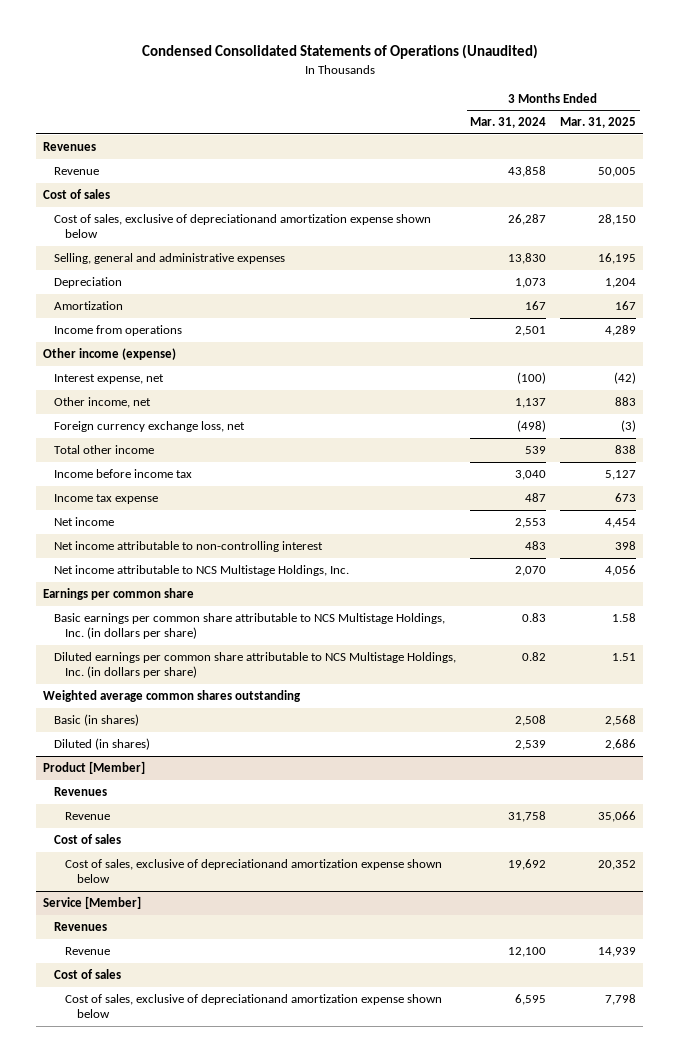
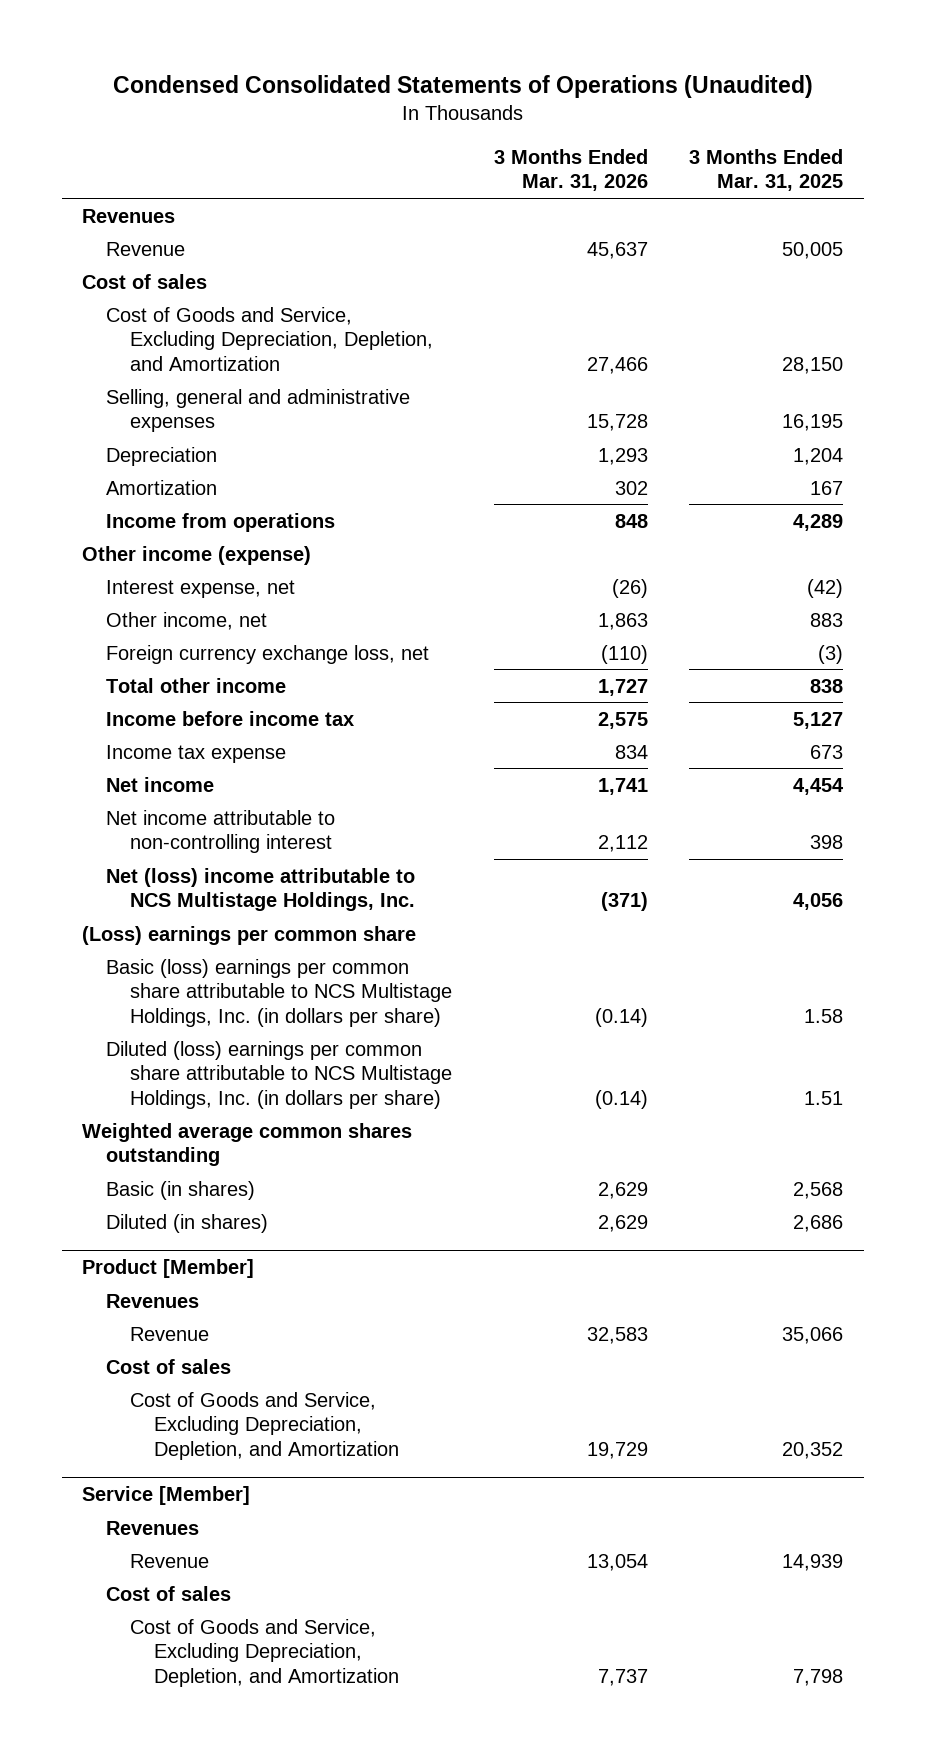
[470,117,547,129] Mar. 31, 2024 -> none
none -> [493,148,648,192] 3 Months Ended Mar. 31, 2026
[54,214,432,239] Cost of sales, exclusive of depreciationand amortization expense shown below -> [106,306,434,371] Cost of Goods and Service, Excluding Depreciation, Depletion, and Amortization
[54,565,350,577] Net income attributable to NCS Multistage Holdings, Inc. -> [106,867,416,912] Net (loss) income attributable to NCS Multistage Holdings, Inc.
[43,588,195,601] Earnings per common share -> [82,925,417,945] (Loss) earnings per common share
[54,613,446,640] Basic earnings per common share attributable to NCS Multistage Holdings, Inc. (in dollars per share) -> [106,958,453,1027] Basic (loss) earnings per common share attributable to NCS Multistage Holdings, Inc. (in dollars per share)
[54,652,457,679] Diluted earnings per common share attributable to NCS Multistage Holdings, Inc. (in dollars per share) -> [106,1040,453,1109] Diluted (loss) earnings per common share attributable to NCS Multistage Holdings, Inc. (in dollars per share)
[65,859,443,884] Cost of sales, exclusive of depreciationand amortization expense shown below -> [130,1391,400,1460] Cost of Goods and Service, Excluding Depreciation, Depletion, and Amortization
[65,994,443,1019] Cost of sales, exclusive of depreciationand amortization expense shown below -> [130,1618,400,1687] Cost of Goods and Service, Excluding Depreciation, Depletion, and Amortization

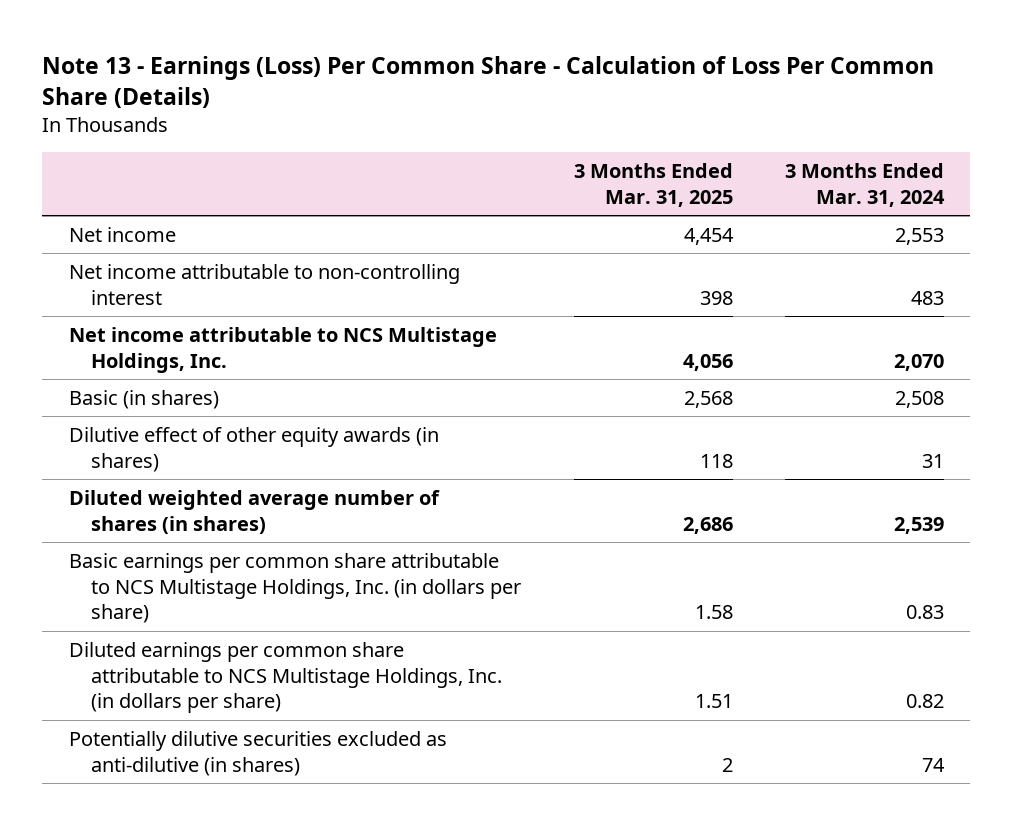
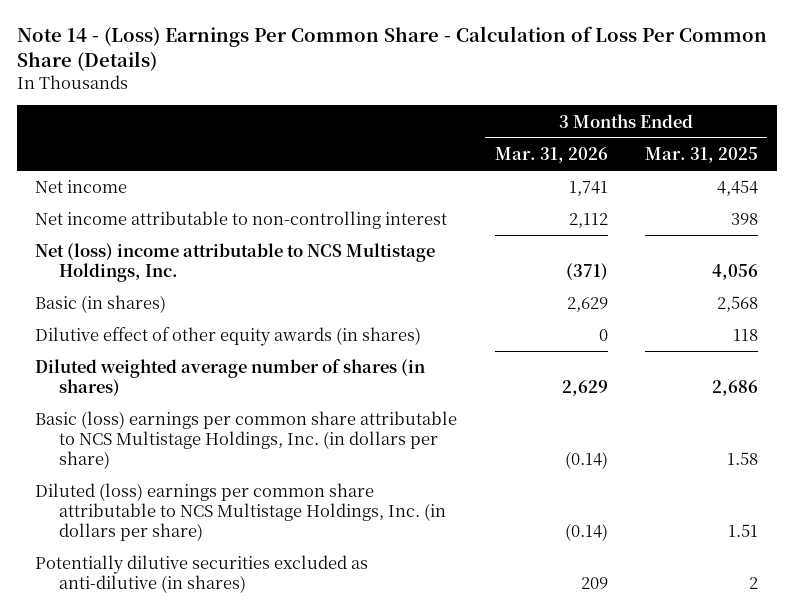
[42,55,935,108] Note 13 - Earnings (Loss) Per Common Share - Calculation of Loss Per Common Share (Details) -> [16,26,767,72] Note 14 - (Loss) Earnings Per Common Share - Calculation of Loss Per Common Share (Details)
[785,163,946,207] 3 Months Ended Mar. 31, 2024 -> none
none -> [494,146,608,163] Mar. 31, 2026
[68,326,497,373] Net income attributable to NCS Multistage Holdings, Inc. -> [35,243,436,283] Net (loss) income attributable to NCS Multistage Holdings, Inc.
[68,552,522,624] Basic earnings per common share attributable to NCS Multistage Holdings, Inc. (in dollars per share) -> [35,411,458,470] Basic (loss) earnings per common share attributable to NCS Multistage Holdings, Inc. (in dollars per share)
[68,641,503,714] Diluted earnings per common share attributable to NCS Multistage Holdings, Inc. (in dollars per share) -> [35,483,446,542] Diluted (loss) earnings per common share attributable to NCS Multistage Holdings, Inc. (in dollars per share)

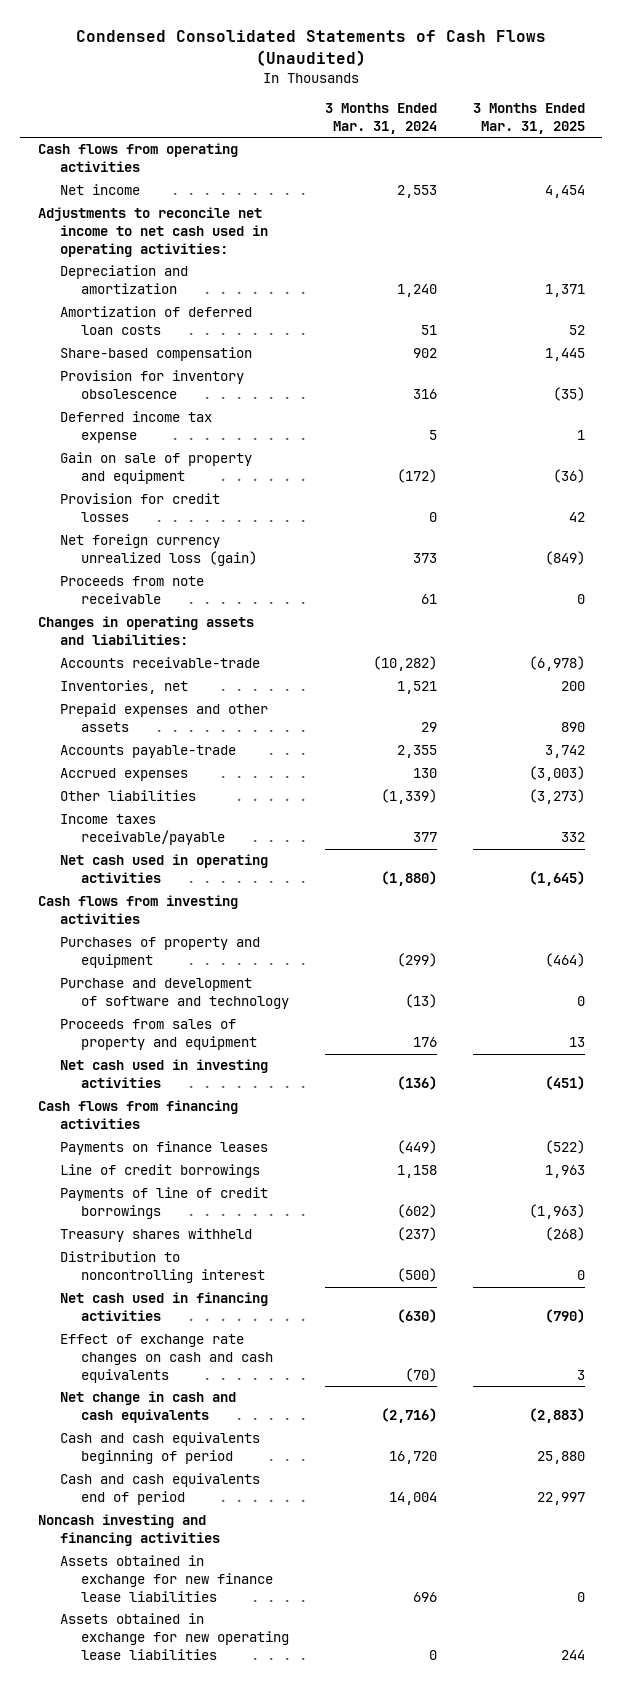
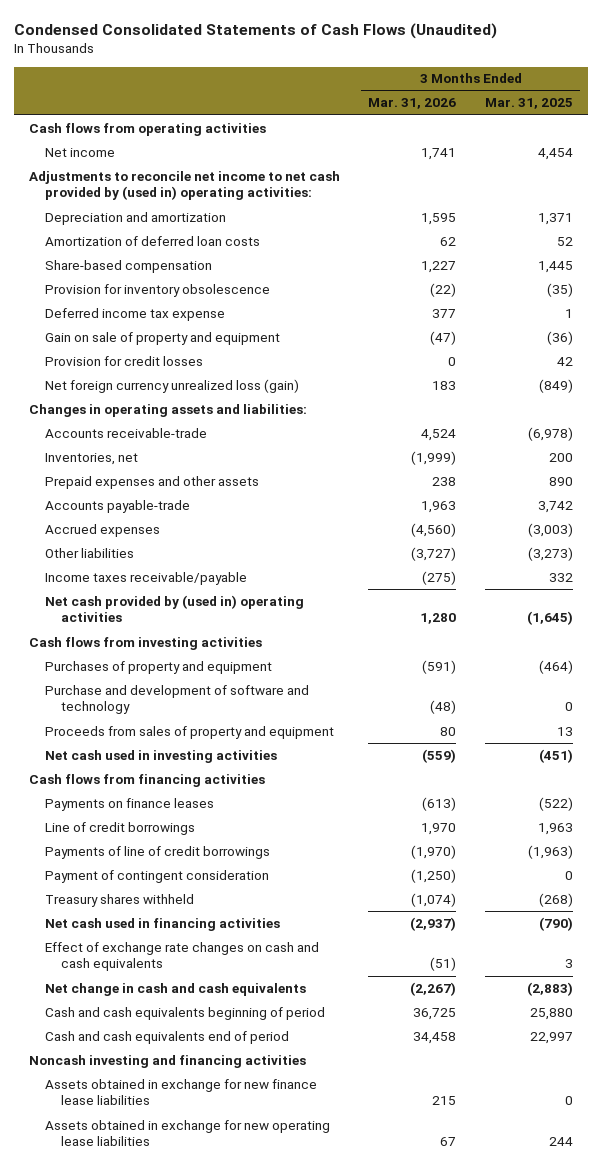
[324,103,437,134] 3 Months Ended Mar. 31, 2024 -> none
none -> [368,98,457,110] Mar. 31, 2026
[38,207,268,258] Adjustments to reconcile net income to net cash used in operating activities: -> [28,170,340,201] Adjustments to reconcile net income to net cash provided by (used in) operating activities:
[59,576,204,605] Proceeds from note receivable -> none
[59,854,268,884] Net cash used in operating activities -> [44,594,304,623] Net cash provided by (used in) operating activities
none -> [44,869,269,883] Payment of contingent consideration
[59,1251,266,1284] Distribution to noncontrolling interest -> none

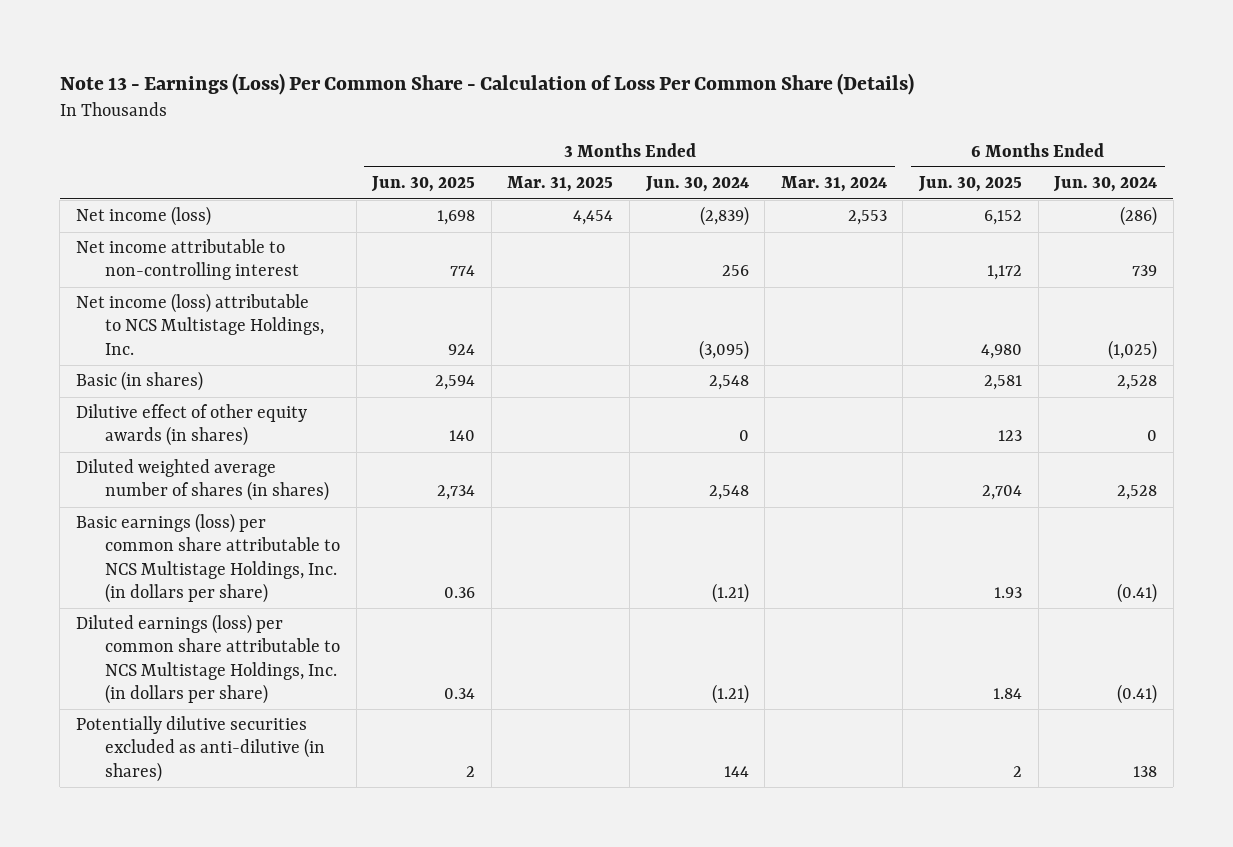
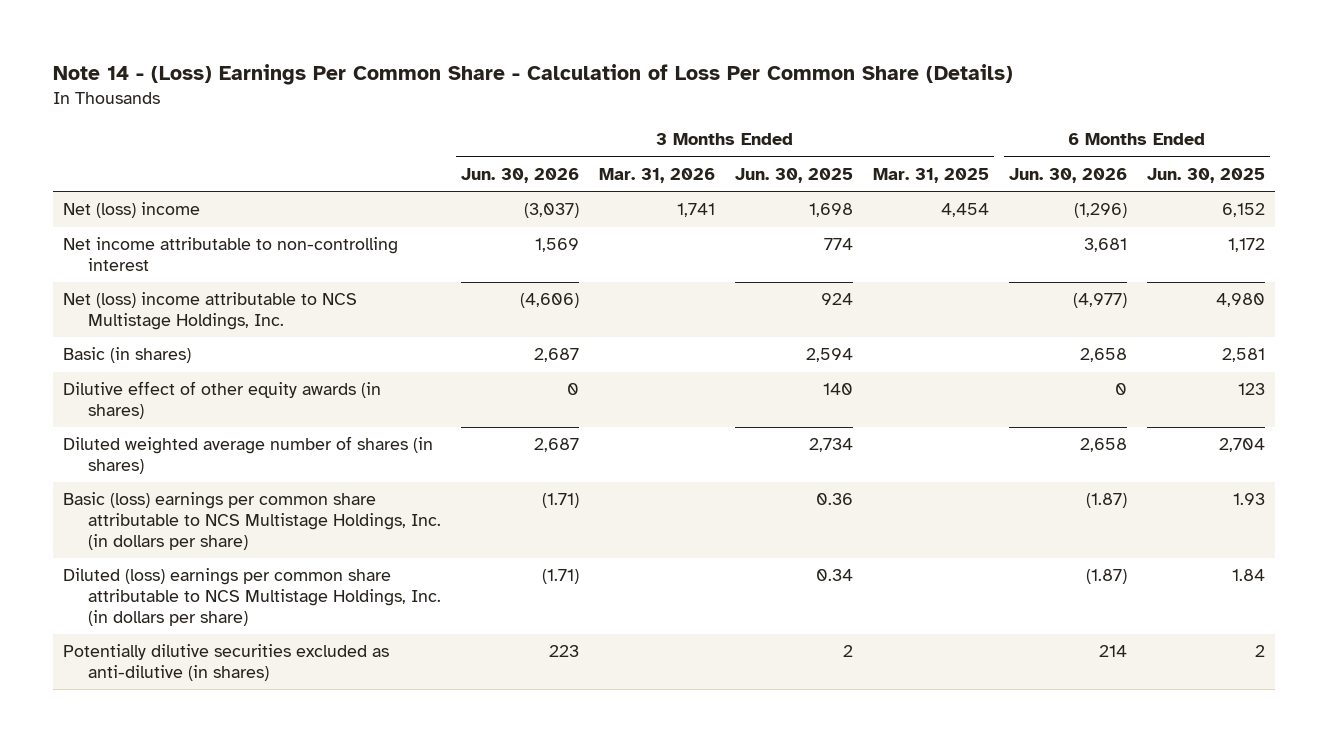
[59,72,914,95] Note 13 - Earnings (Loss) Per Common Share - Calculation of Loss Per Common Share (Details) -> [52,64,1013,86] Note 14 - (Loss) Earnings Per Common Share - Calculation of Loss Per Common Share (Details)
[644,176,749,193] Jun. 30, 2024 -> none
[780,176,887,193] Mar. 31, 2024 -> none
[1053,176,1158,193] Jun. 30, 2024 -> none
none -> [461,168,580,184] Jun. 30, 2026
none -> [598,168,715,184] Mar. 31, 2026
none -> [1008,168,1127,184] Jun. 30, 2026
[75,206,211,227] Net income (loss) -> [62,202,200,219] Net (loss) income
[75,293,325,355] Net income (loss) attributable to NCS Multistage Holdings, Inc. -> [62,292,357,331] Net (loss) income attributable to NCS Multistage Holdings, Inc.
[75,513,341,603] Basic earnings (loss) per common share attributable to NCS Multistage Holdings, Inc. (in dollars per share) -> [62,492,442,550] Basic (loss) earnings per common share attributable to NCS Multistage Holdings, Inc. (in dollars per share)
[75,614,341,704] Diluted earnings (loss) per common share attributable to NCS Multistage Holdings, Inc. (in dollars per share) -> [62,568,442,626] Diluted (loss) earnings per common share attributable to NCS Multistage Holdings, Inc. (in dollars per share)

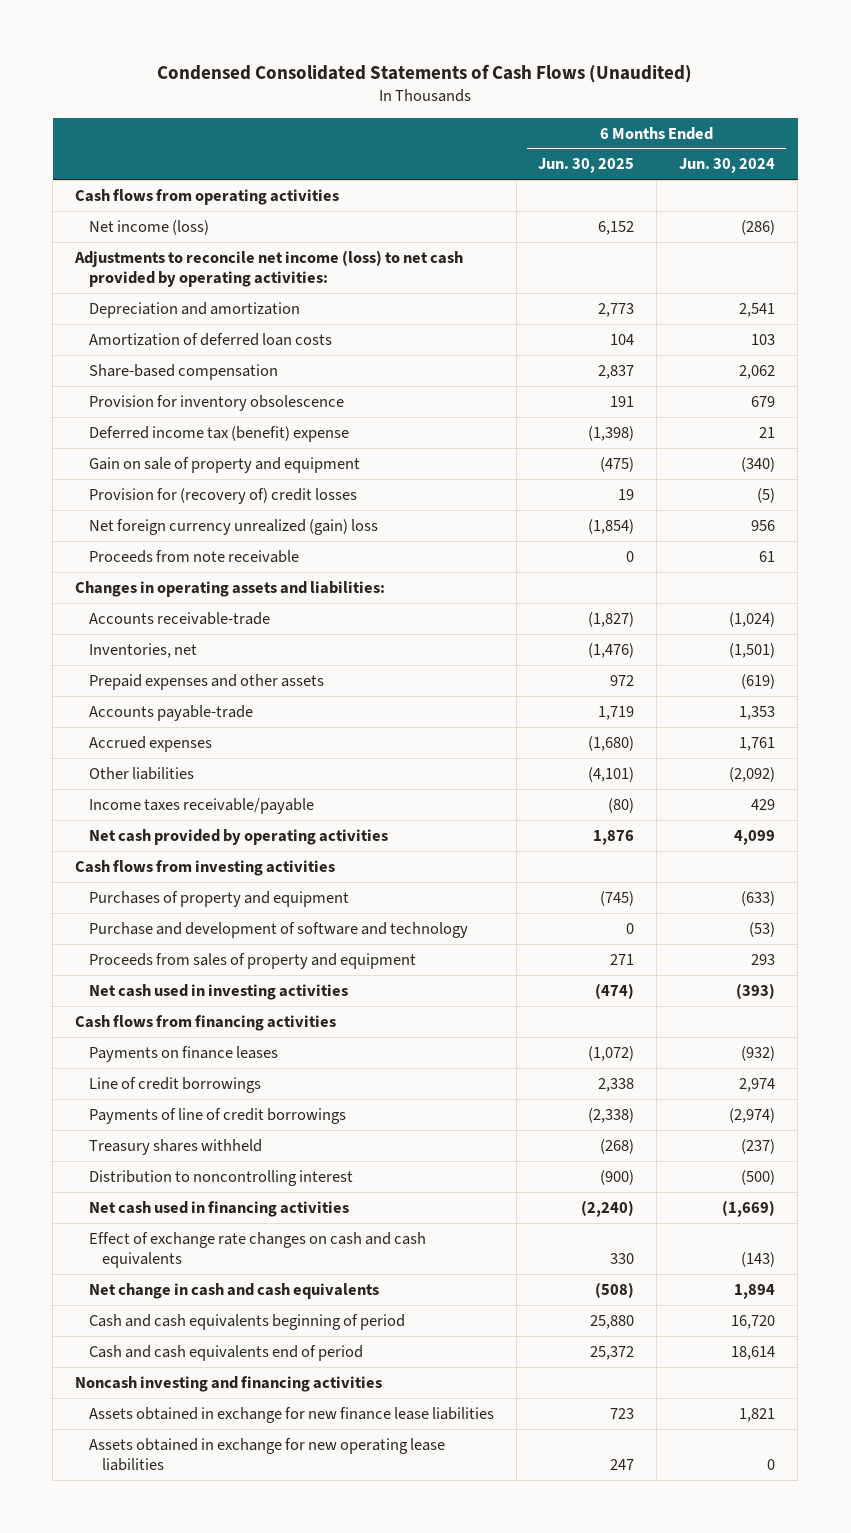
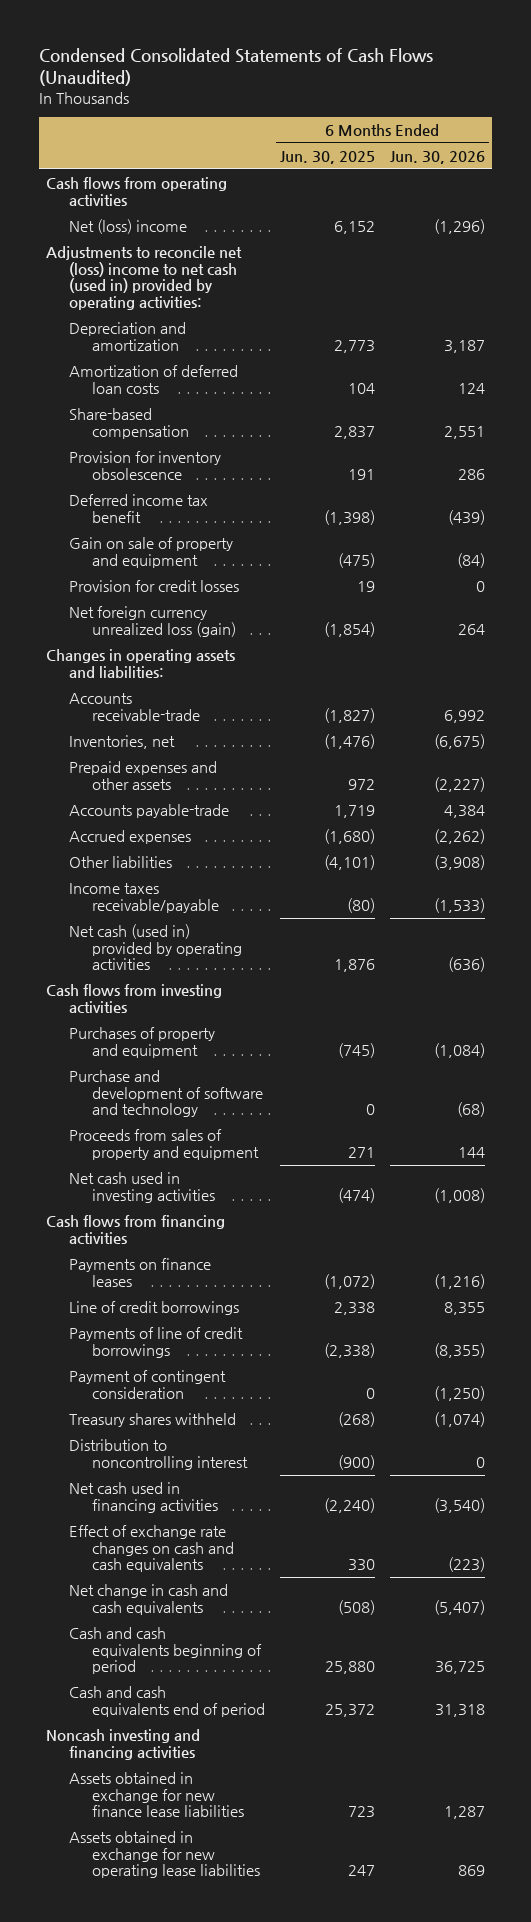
[679,158,776,174] Jun. 30, 2024 -> none
none -> [389,150,485,164] Jun. 30, 2026
[88,219,209,235] Net income (loss) -> [69,218,188,234] Net (loss) income
[74,249,464,287] Adjustments to reconcile net income (loss) to net cash provided by operating activities: -> [46,245,243,311] Adjustments to reconcile net (loss) income to net cash (used in) provided by operating activities:
[88,425,349,442] Deferred income tax (benefit) expense -> [69,493,209,523] Deferred income tax benefit
[88,549,299,563] Proceeds from note receivable -> none
[88,487,357,504] Provision for (recovery of) credit losses -> [69,579,240,592] Provision for credit losses
[88,518,378,535] Net foreign currency unrealized (gain) loss -> [69,605,237,637] Net foreign currency unrealized loss (gain)
[88,828,388,845] Net cash provided by operating activities -> [69,923,243,971] Net cash (used in) provided by operating activities
none -> [69,1369,227,1399] Payment of contingent consideration

